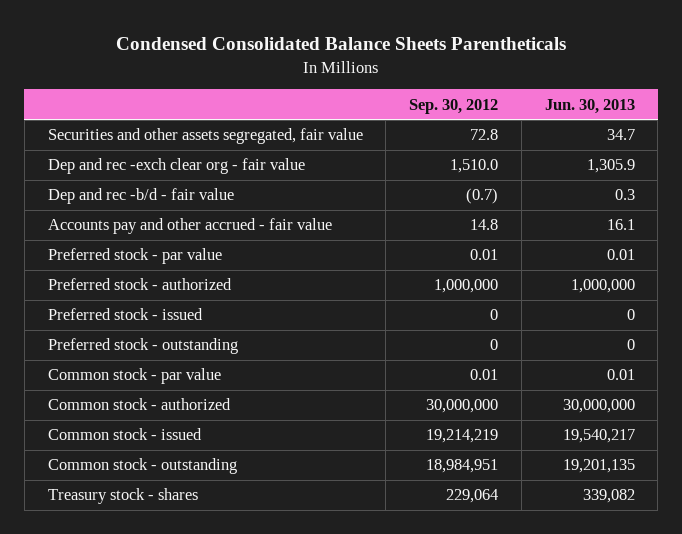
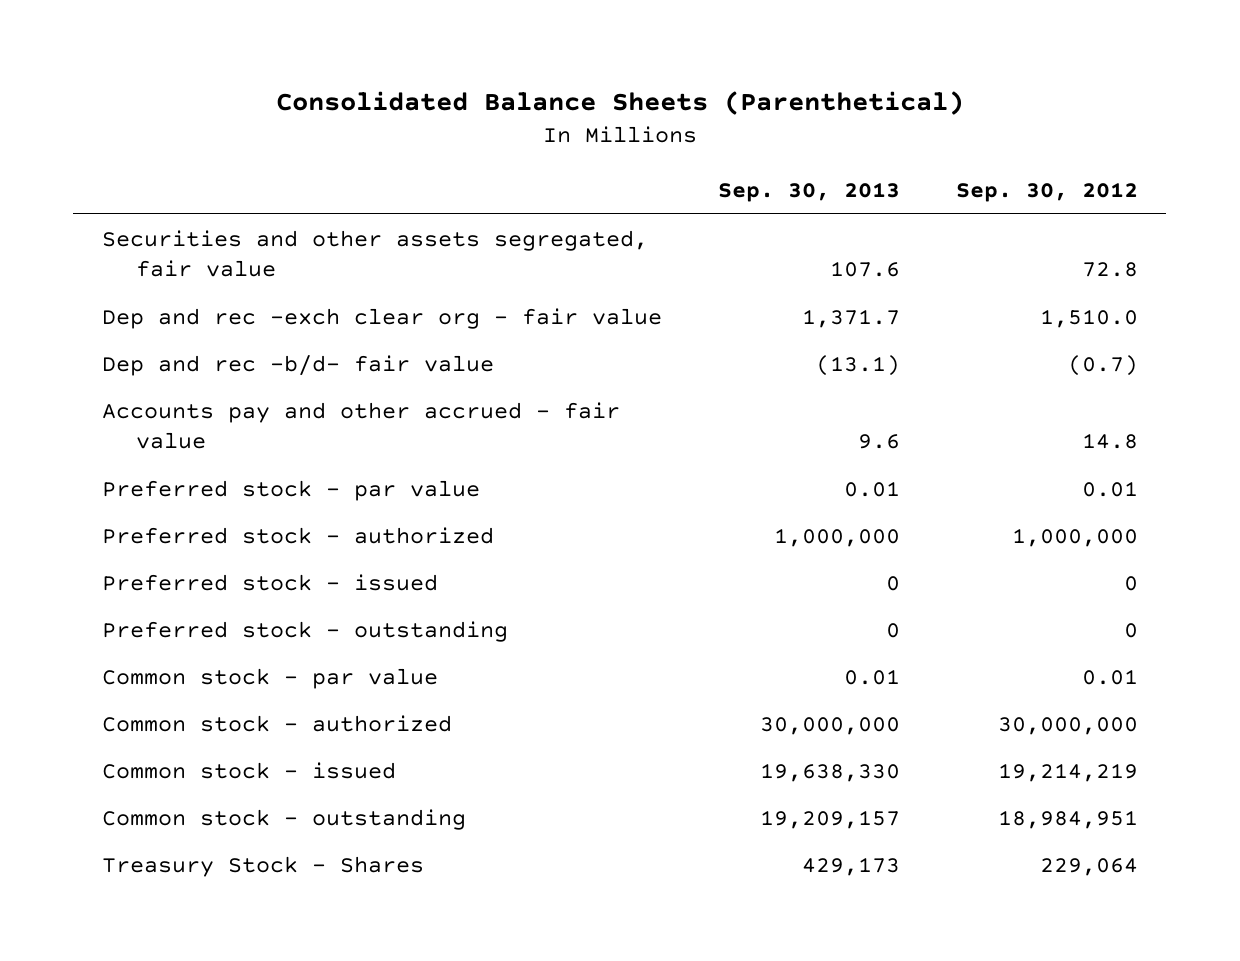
[116,37,567,51] Condensed Consolidated Balance Sheets Parentheticals -> [275,91,964,116] Consolidated Balance Sheets (Parenthetical)
[544,98,635,114] Jun. 30, 2013 -> none
none -> [717,181,900,202] Sep. 30, 2013
[47,188,234,205] Dep and rec -b/d - fair value -> [101,354,494,376] Dep and rec -b/d- fair value
[47,488,198,505] Treasury stock - shares -> [101,855,424,877] Treasury Stock - Shares

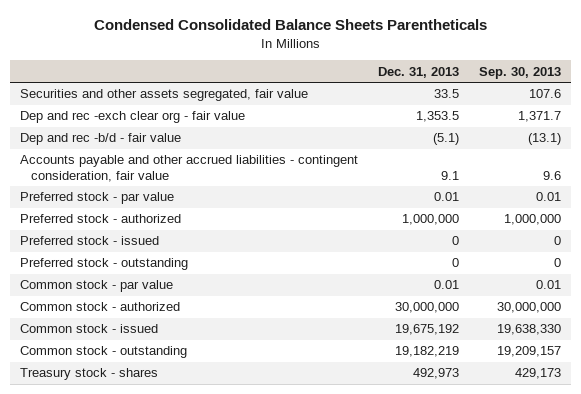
[275,91,964,116] Consolidated Balance Sheets (Parenthetical) -> [93,19,487,31] Condensed Consolidated Balance Sheets Parentheticals
[956,181,1139,202] Sep. 30, 2012 -> none
none -> [378,66,460,78] Dec. 31, 2013
[101,354,494,376] Dep and rec -b/d- fair value -> [20,133,182,146] Dep and rec -b/d - fair value
[101,401,620,450] Accounts pay and other accrued - fair value -> [20,155,359,182] Accounts payable and other accrued liabilities - contingent consideration, fair value
[101,855,424,877] Treasury Stock - Shares -> [20,368,159,381] Treasury stock - shares

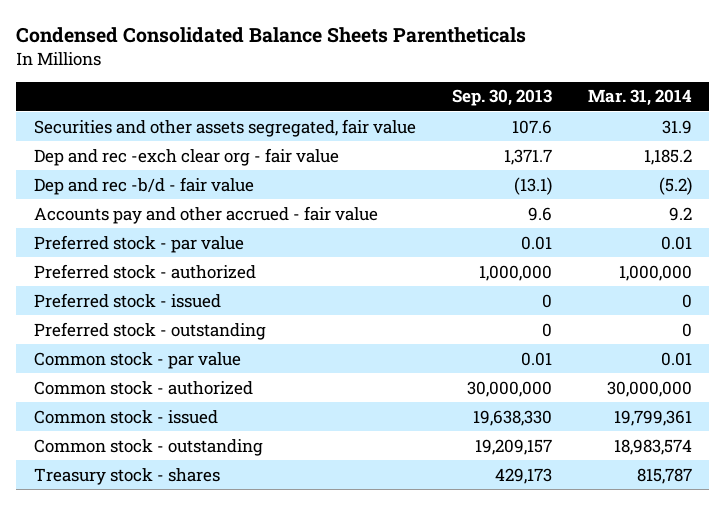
[378,66,460,78] Dec. 31, 2013 -> none
none -> [587,89,692,107] Mar. 31, 2014
[20,155,359,182] Accounts payable and other accrued liabilities - contingent consideration, fair value -> [34,205,379,224] Accounts pay and other accrued - fair value

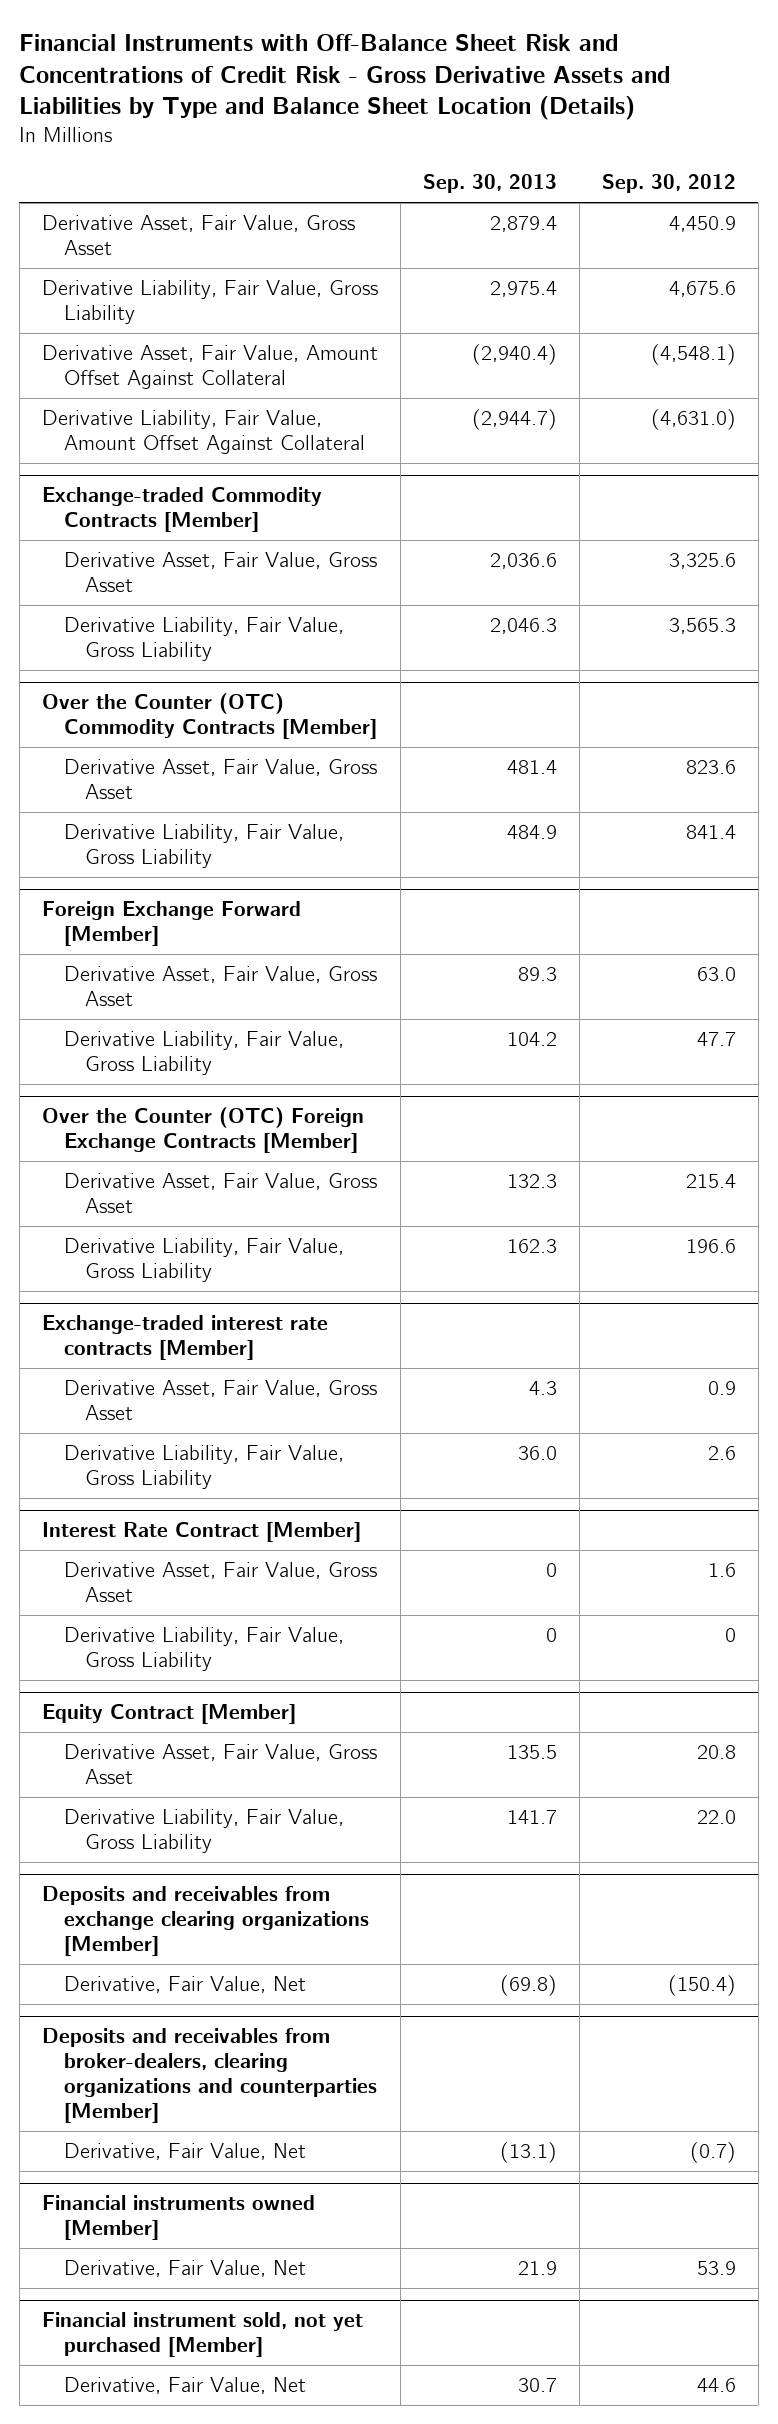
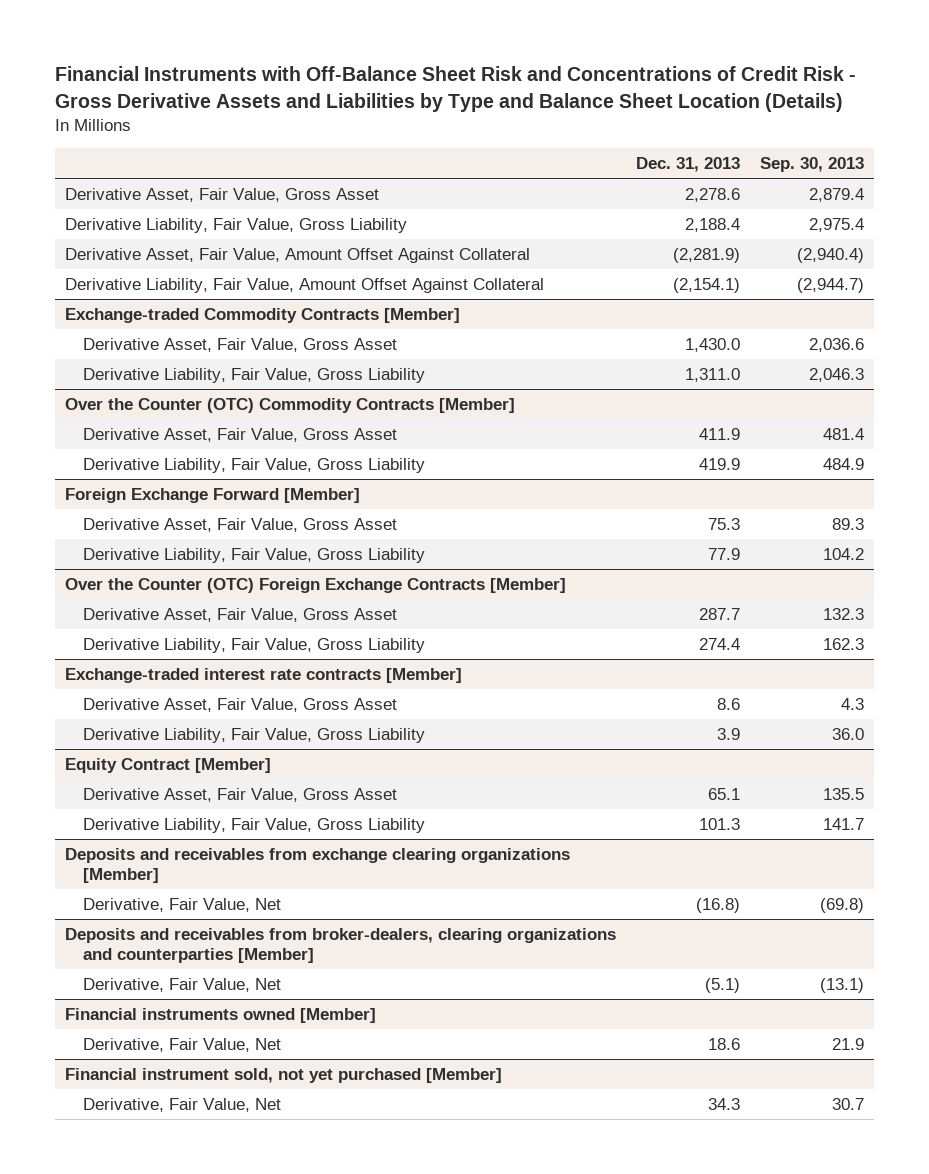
[601,174,736,194] Sep. 30, 2012 -> none
none -> [635,157,740,173] Dec. 31, 2013
[41,1522,361,1543] Interest Rate Contract [Member] -> none
[63,1562,377,1602] Derivative Asset, Fair Value, Gross Asset -> none
[63,1627,344,1671] Derivative Liability, Fair Value, Gross Liability -> none

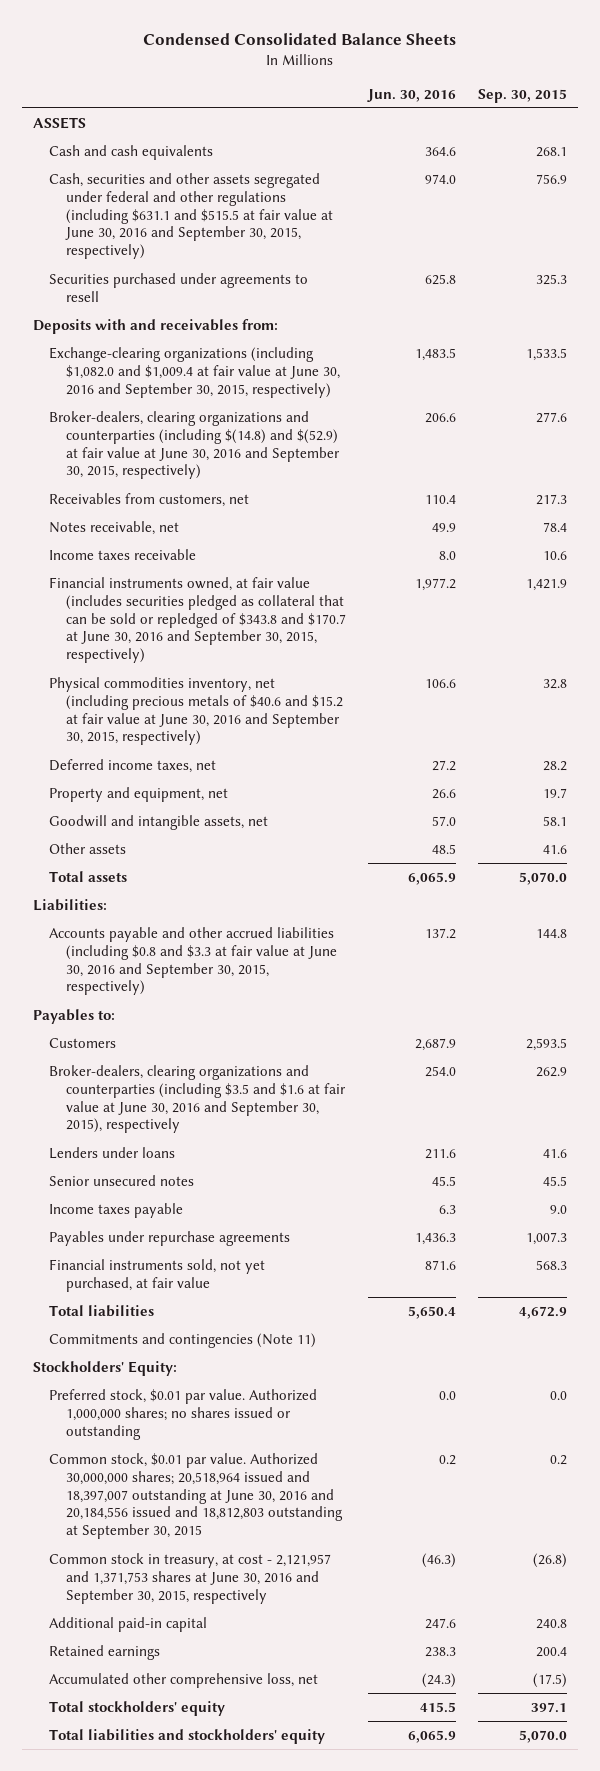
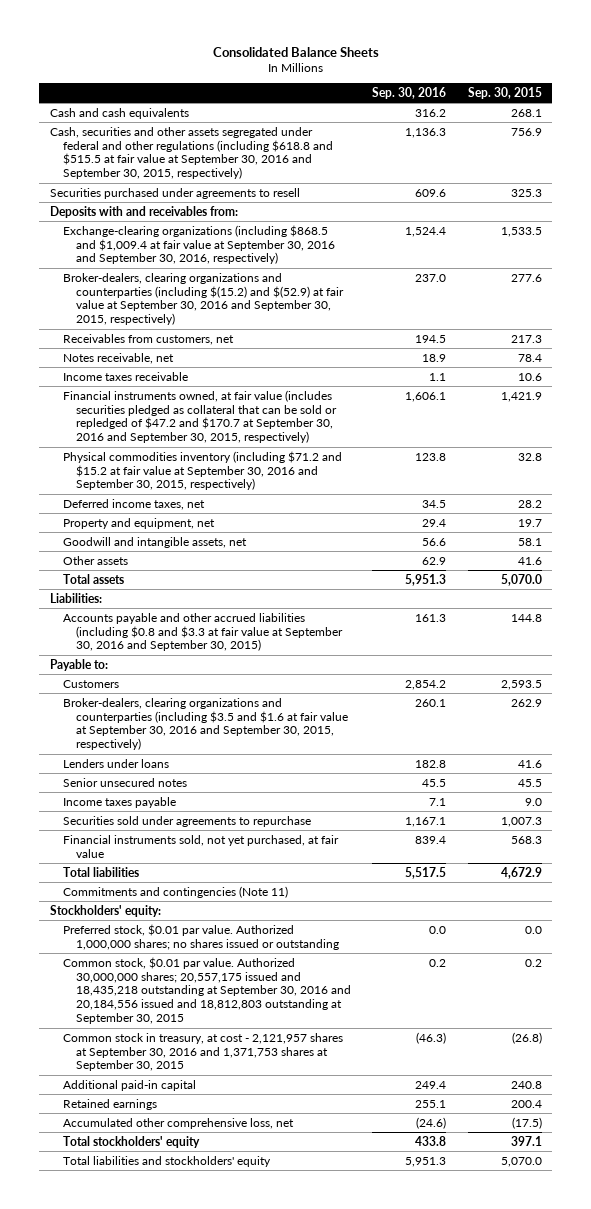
[143,32,457,45] Condensed Consolidated Balance Sheets -> [212,46,379,57] Consolidated Balance Sheets
[366,88,456,102] Jun. 30, 2016 -> none
none -> [372,86,447,99] Sep. 30, 2016
[32,116,86,129] ASSETS -> none
[49,172,333,260] Cash, securities and other assets segregated under federal and other regulations (including $631.1 and $515.5 at fair value at June 30, 2016 and September 30, 2015, respectively) -> [49,126,333,180] Cash, securities and other assets segregated under federal and other regulations (including $618.8 and $515.5 at fair value at September 30, 2016 and September 30, 2015, respectively)
[49,346,340,398] Exchange-clearing organizations (including $1,082.0 and $1,009.4 at fair value at June 30, 2016 and September 30, 2015, respectively) -> [62,224,335,265] Exchange-clearing organizations (including $868.5 and $1,009.4 at fair value at September 30, 2016 and September 30, 2016, respectively)
[49,410,340,480] Broker-dealers, clearing organizations and counterparties (including $(14.8) and $(52.9) at fair value at June 30, 2016 and September 30, 2015, respectively) -> [62,272,344,326] Broker-dealers, clearing organizations and counterparties (including $(15.2) and $(52.9) at fair value at September 30, 2016 and September 30, 2015, respectively)
[49,576,346,664] Financial instruments owned, at fair value (includes securities pledged as collateral that can be sold or repledged of $343.8 and $170.7 at June 30, 2016 and September 30, 2015, respectively) -> [62,389,337,444] Financial instruments owned, at fair value (includes securities pledged as collateral that can be sold or repledged of $47.2 and $170.7 at September 30, 2016 and September 30, 2015, respectively)
[49,676,343,746] Physical commodities inventory, net (including precious metals of $40.6 and $15.2 at fair value at June 30, 2016 and September 30, 2015, respectively) -> [62,450,342,491] Physical commodities inventory (including $71.2 and $15.2 at fair value at September 30, 2016 and September 30, 2015, respectively)
[49,926,337,996] Accounts payable and other accrued liabilities (including $0.8 and $3.3 at fair value at June 30, 2016 and September 30, 2015, respectively) -> [62,612,343,652] Accounts payable and other accrued liabilities (including $0.8 and $3.3 at fair value at September 30, 2016 and September 30, 2015)
[32,1008,115,1024] Payables to: -> [49,658,108,671] Payable to:
[49,1064,346,1134] Broker-dealers, clearing organizations and counterparties (including $3.5 and $1.6 at fair value at June 30, 2016 and September 30, 2015), respectively -> [62,697,348,751] Broker-dealers, clearing organizations and counterparties (including $3.5 and $1.6 at fair value at September 30, 2016 and September 30, 2015, respectively)
[49,1230,291,1246] Payables under repurchase agreements -> [62,815,311,827] Securities sold under agreements to repurchase
[32,1360,177,1376] Stockholders' Equity: -> [49,904,161,917] Stockholders' equity:
[49,1452,343,1540] Common stock, $0.01 par value. Authorized 30,000,000 shares; 20,518,964 issued and 18,397,007 outstanding at June 30, 2016 and 20,184,556 issued and 18,812,803 outstanding at September 30, 2015 -> [62,956,351,1025] Common stock, $0.01 par value. Authorized 30,000,000 shares; 20,557,175 issued and 18,435,218 outstanding at September 30, 2016 and 20,184,556 issued and 18,812,803 outstanding at September 30, 2015
[49,1552,332,1604] Common stock in treasury, at cost - 2,121,957 and 1,371,753 shares at June 30, 2016 and September 30, 2015, respectively -> [62,1032,343,1072] Common stock in treasury, at cost - 2,121,957 shares at September 30, 2016 and 1,371,753 shares at September 30, 2015

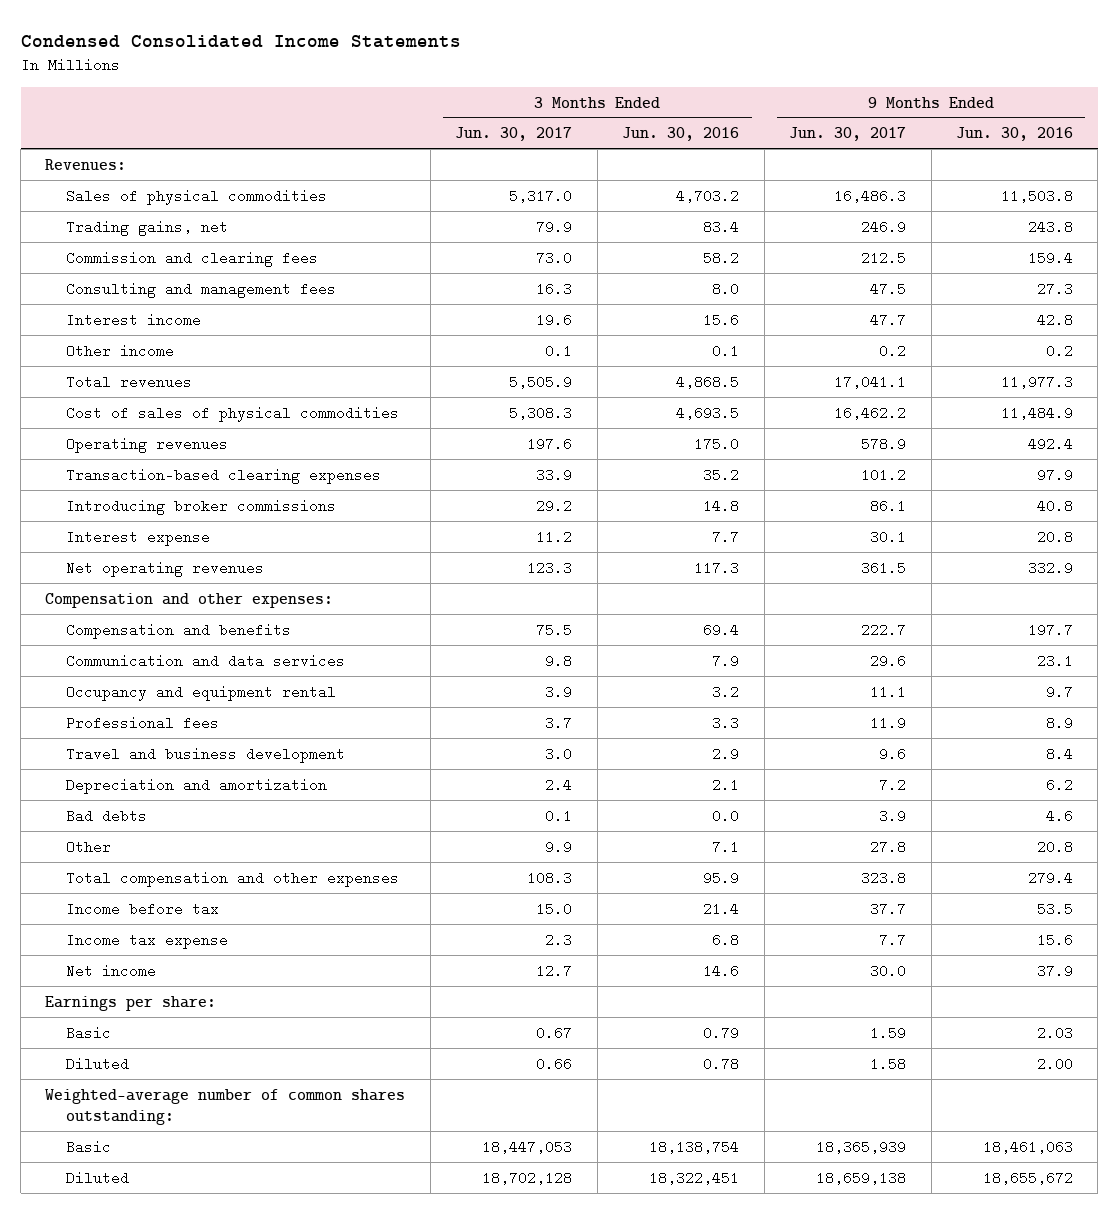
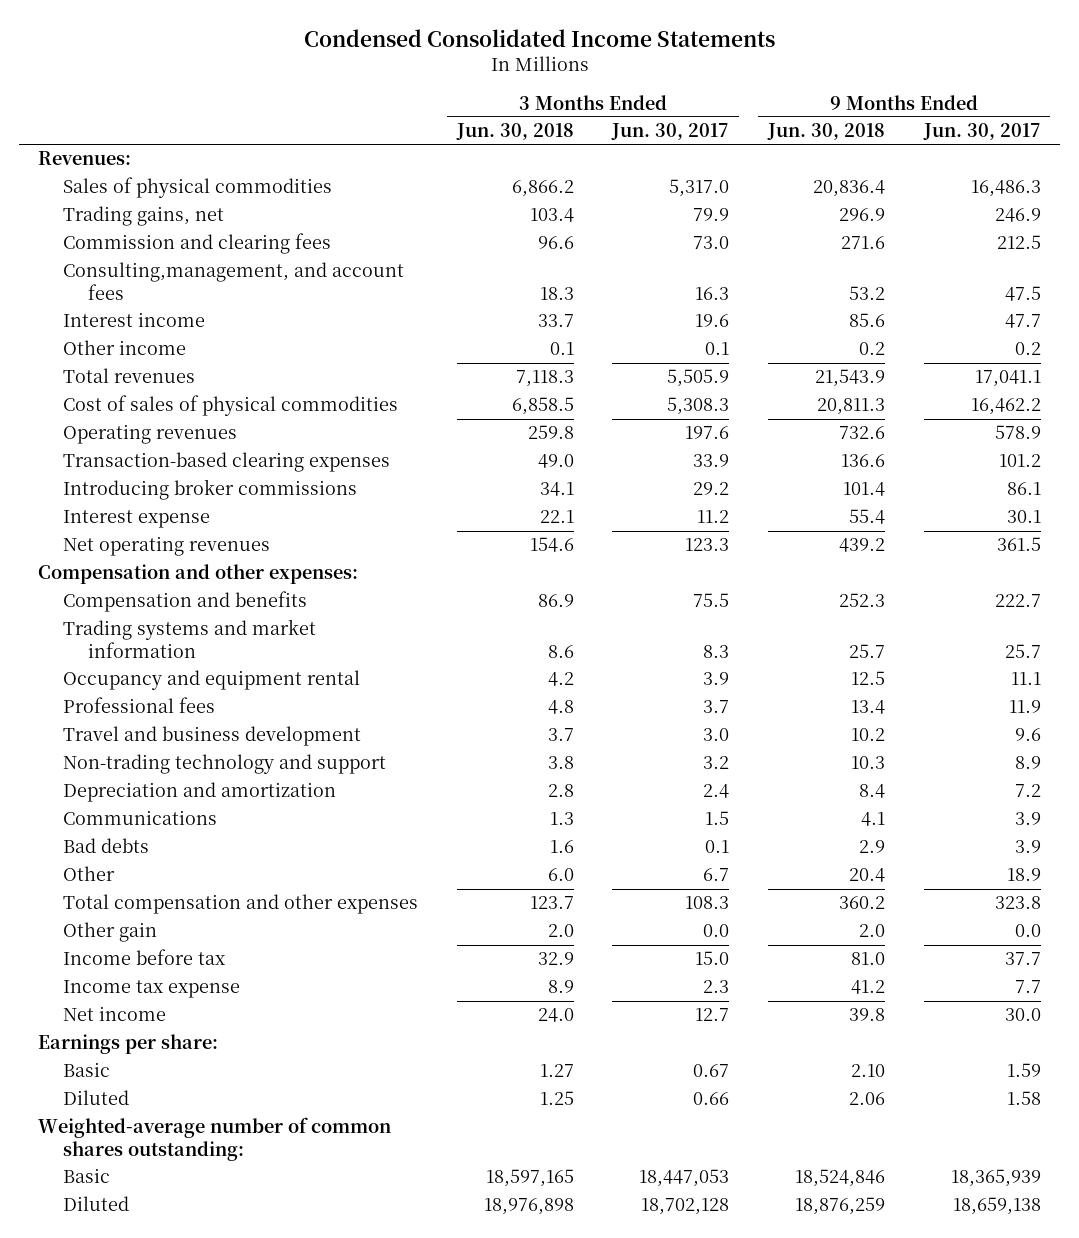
[622,127,740,142] Jun. 30, 2016 -> none
[955,127,1073,142] Jun. 30, 2016 -> none
none -> [455,123,574,141] Jun. 30, 2018
none -> [767,123,886,141] Jun. 30, 2018
[66,281,337,298] Consulting and management fees -> [62,262,404,301] Consulting,management, and account fees
[66,653,346,668] Communication and data services -> none
none -> [62,619,316,659] Trading systems and market information
none -> [62,754,386,775] Non-trading technology and support
none -> [62,810,217,826] Communications
[545,839,573,854] 9.9 -> [703,868,730,882] 6.7
[870,839,907,854] 27.8 -> [1006,868,1041,882] 18.9
none -> [62,922,157,943] Other gain

